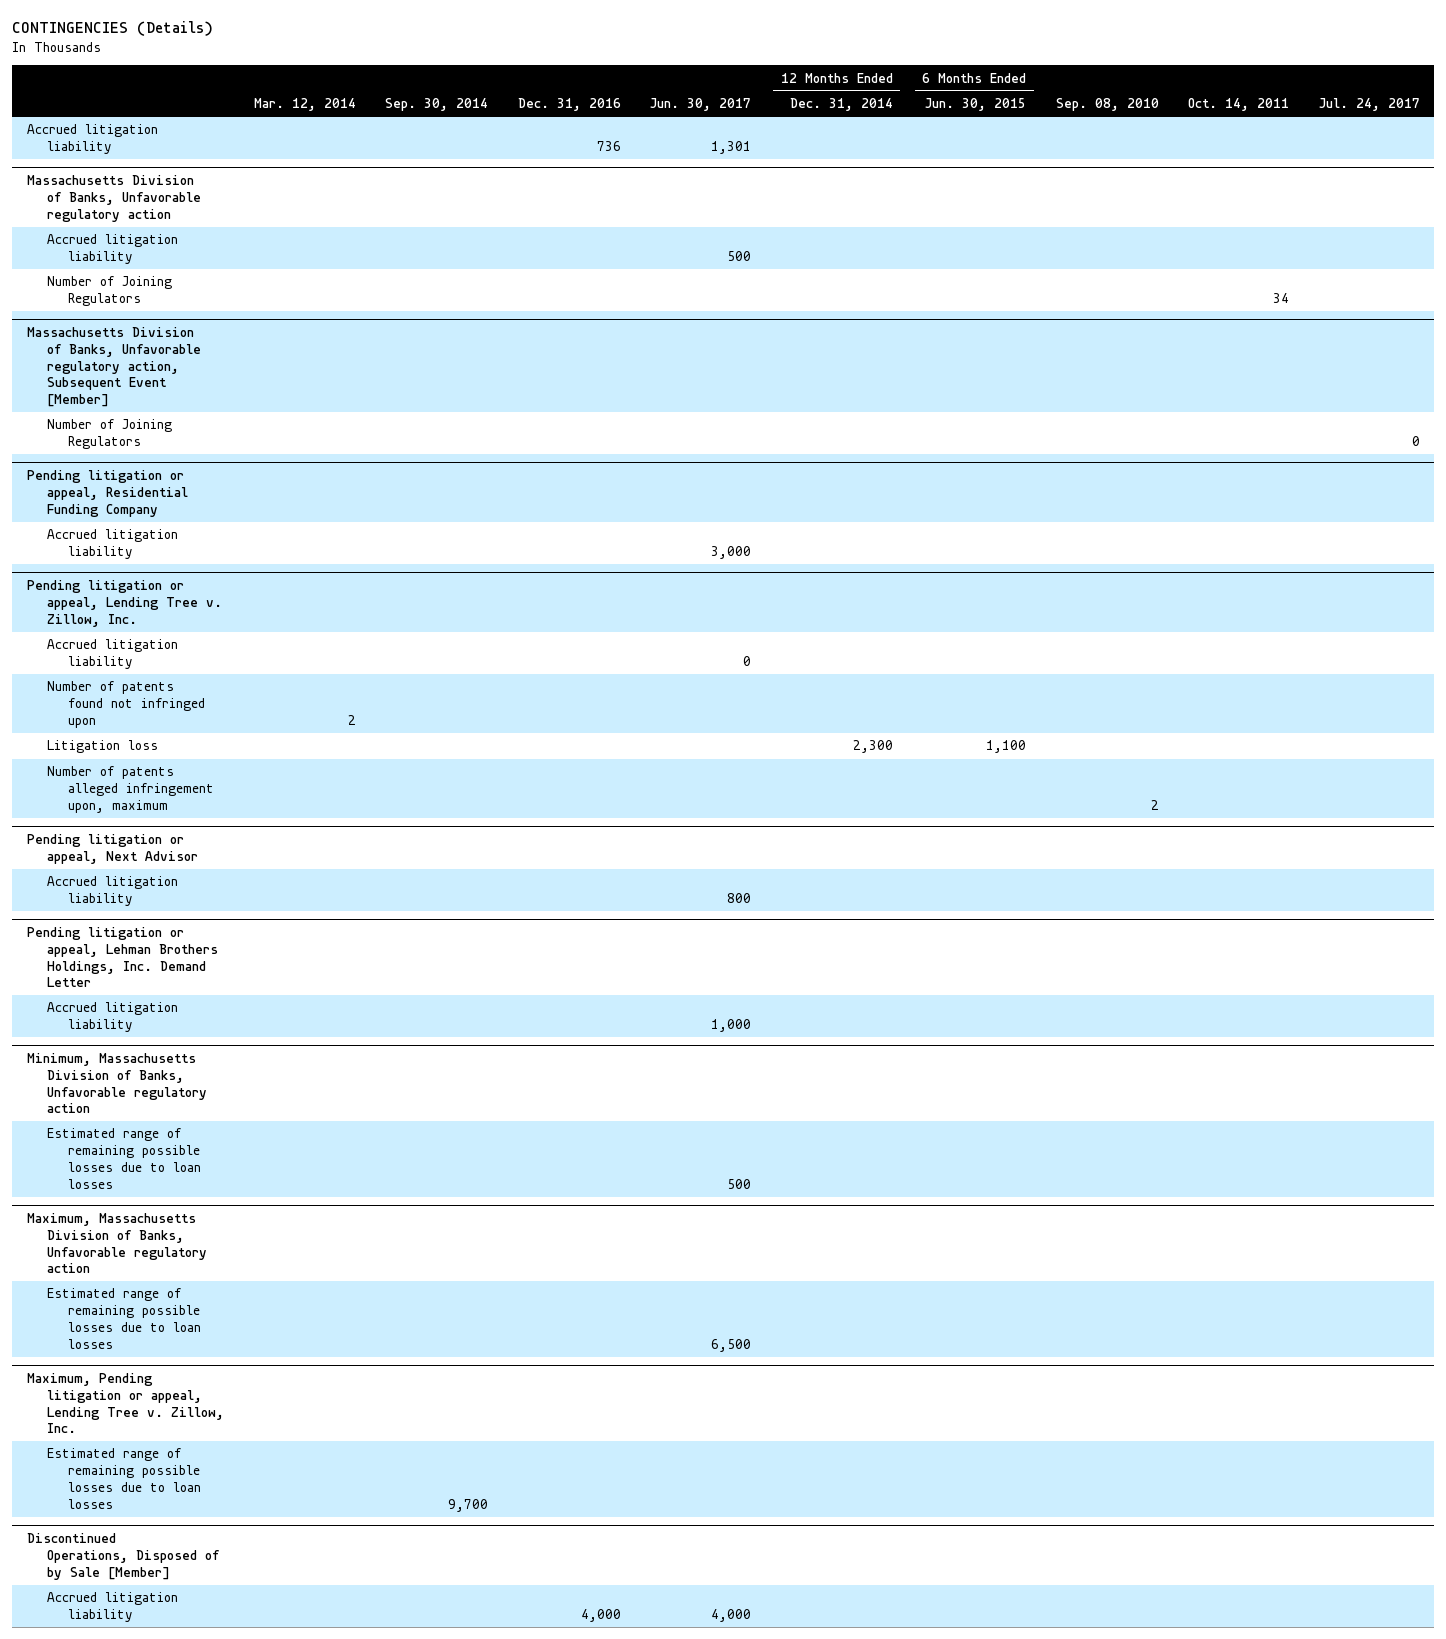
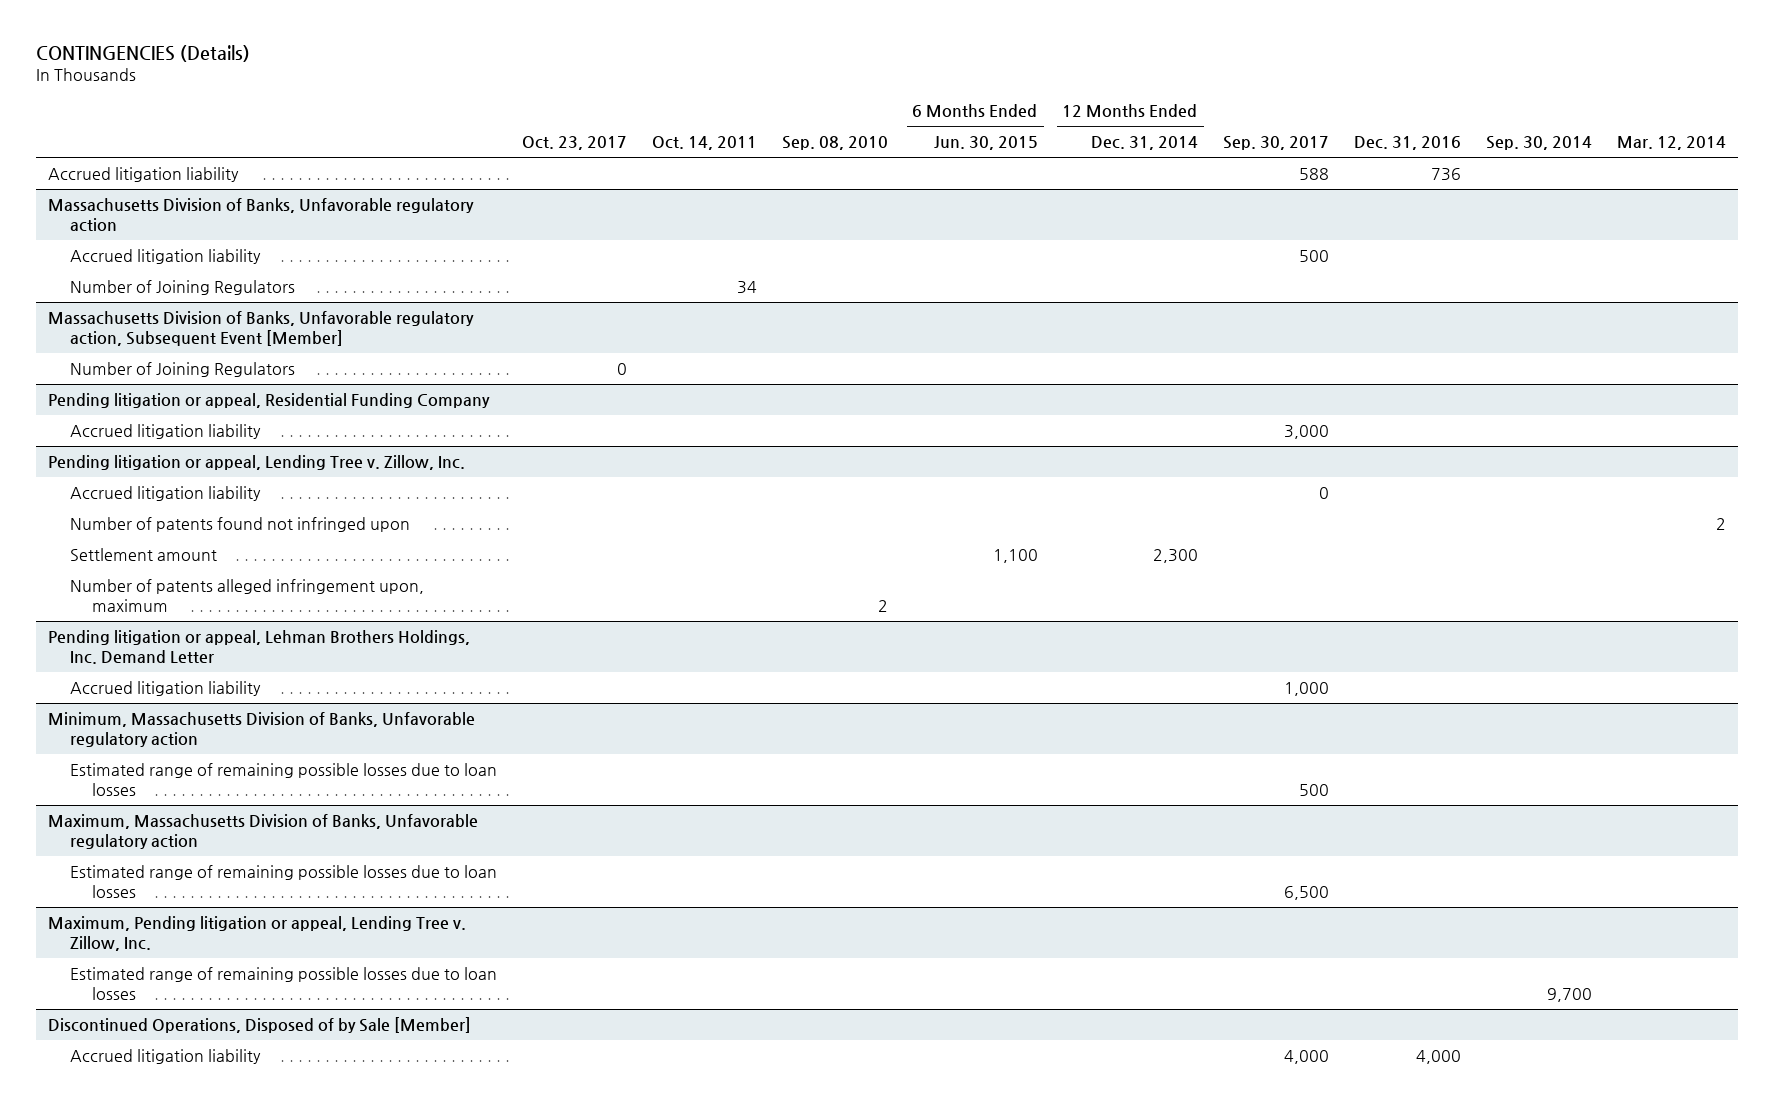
[650,98,752,112] Jun. 30, 2017 -> none
[1318,98,1420,112] Jul. 24, 2017 -> none
none -> [522,136,628,151] Oct. 23, 2017
none -> [1222,136,1329,151] Sep. 30, 2017
[47,740,159,754] Litigation loss -> [70,547,218,561] Settlement amount
[26,833,199,864] Pending litigation or appeal, Next Advisor -> none
[47,876,179,907] Accrued litigation liability -> none

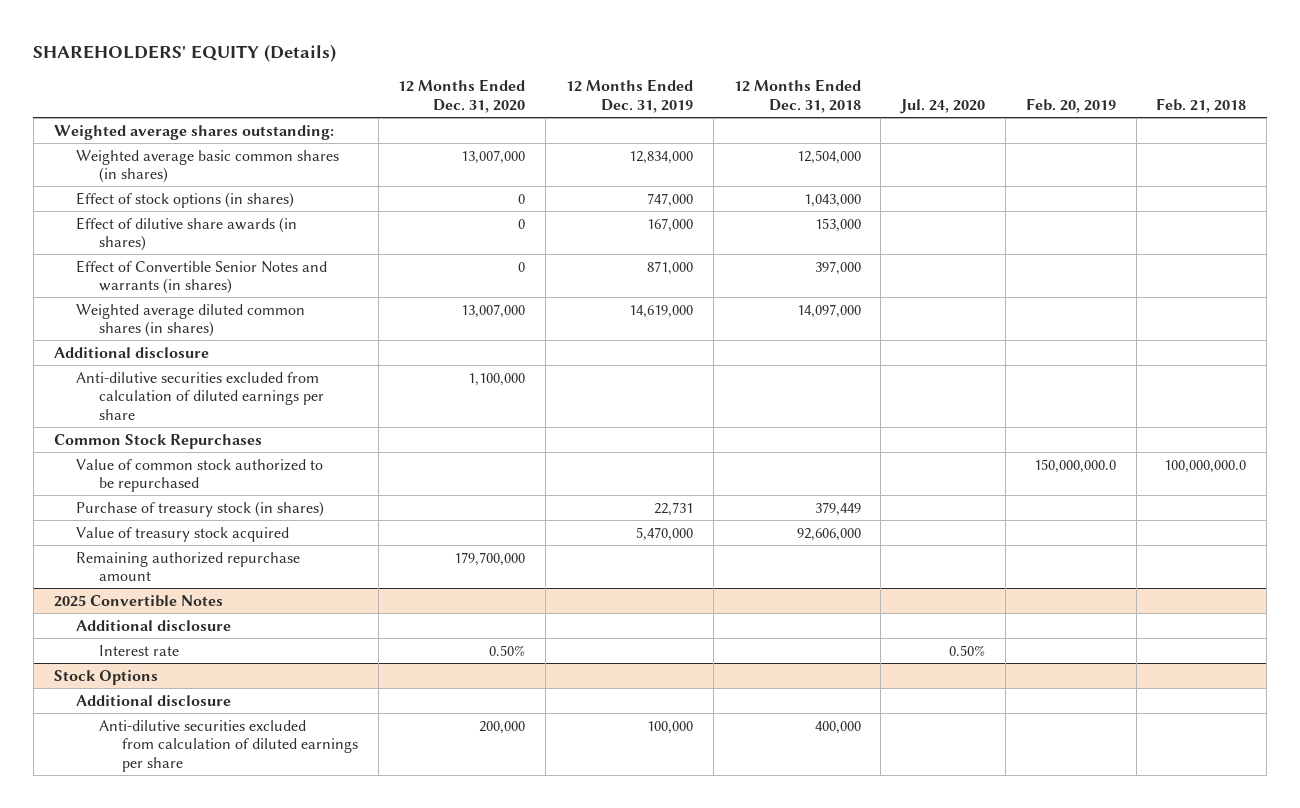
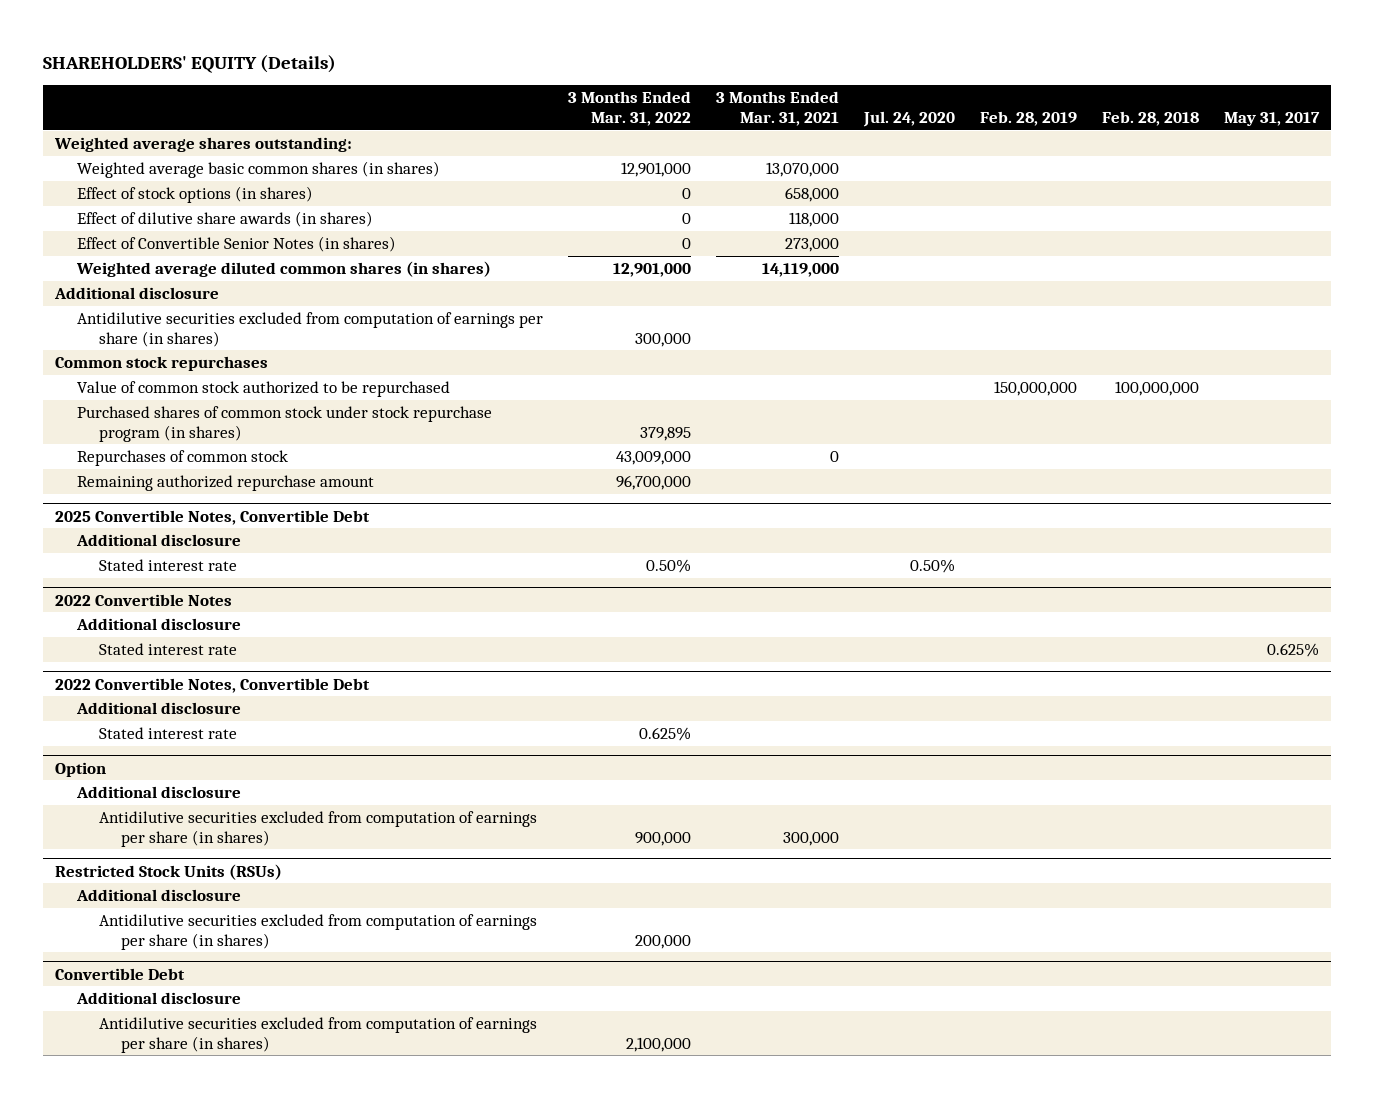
[398,79,526,114] 12 Months Ended Dec. 31, 2020 -> none
[566,79,694,114] 12 Months Ended Dec. 31, 2019 -> none
[733,79,861,114] 12 Months Ended Dec. 31, 2018 -> none
[1025,98,1116,114] Feb. 20, 2019 -> none
[1156,98,1247,114] Feb. 21, 2018 -> none
none -> [567,91,691,127] 3 Months Ended Mar. 31, 2022
none -> [715,91,839,127] 3 Months Ended Mar. 31, 2021
none -> [979,111,1077,127] Feb. 28, 2019
none -> [1101,111,1199,127] Feb. 28, 2018
none -> [1223,112,1320,127] May 31, 2017
[76,259,328,295] Effect of Convertible Senior Notes and warrants (in shares) -> [77,235,397,252] Effect of Convertible Senior Notes (in shares)
[76,371,325,420] Anti-dilutive securities excluded from calculation of diluted earnings per share -> [77,311,544,347] Antidilutive securities excluded from computation of earnings per share (in shares)
[53,433,262,449] Common Stock Repurchases -> [55,355,269,371] Common stock repurchases
[76,526,290,542] Value of treasury stock acquired -> none
[76,500,325,517] Purchase of treasury stock (in shares) -> [77,405,493,442] Purchased shares of common stock under stock repurchase program (in shares)
none -> [77,449,289,466] Repurchases of common stock
[53,594,223,607] 2025 Convertible Notes -> [55,509,371,525] 2025 Convertible Notes, Convertible Debt
[99,644,180,656] Interest rate -> [98,558,237,571] Stated interest rate
none -> [55,593,233,606] 2022 Convertible Notes
none -> [76,617,242,630] Additional disclosure
none -> [98,642,237,655] Stated interest rate
none -> [55,677,371,693] 2022 Convertible Notes, Convertible Debt
none -> [76,701,242,714] Additional disclosure
none -> [98,726,237,739] Stated interest rate
[53,669,158,685] Stock Options -> [55,761,107,777] Option
[99,719,358,772] Anti-dilutive securities excluded from calculation of diluted earnings per share -> [98,810,537,847] Antidilutive securities excluded from computation of earnings per share (in shares)
none -> [55,863,283,880] Restricted Stock Units (RSUs)
none -> [76,888,242,901] Additional disclosure
none -> [98,913,537,950] Antidilutive securities excluded from computation of earnings per share (in shares)
none -> [55,967,186,980] Convertible Debt
none -> [76,991,242,1004] Additional disclosure
none -> [98,1016,537,1053] Antidilutive securities excluded from computation of earnings per share (in shares)

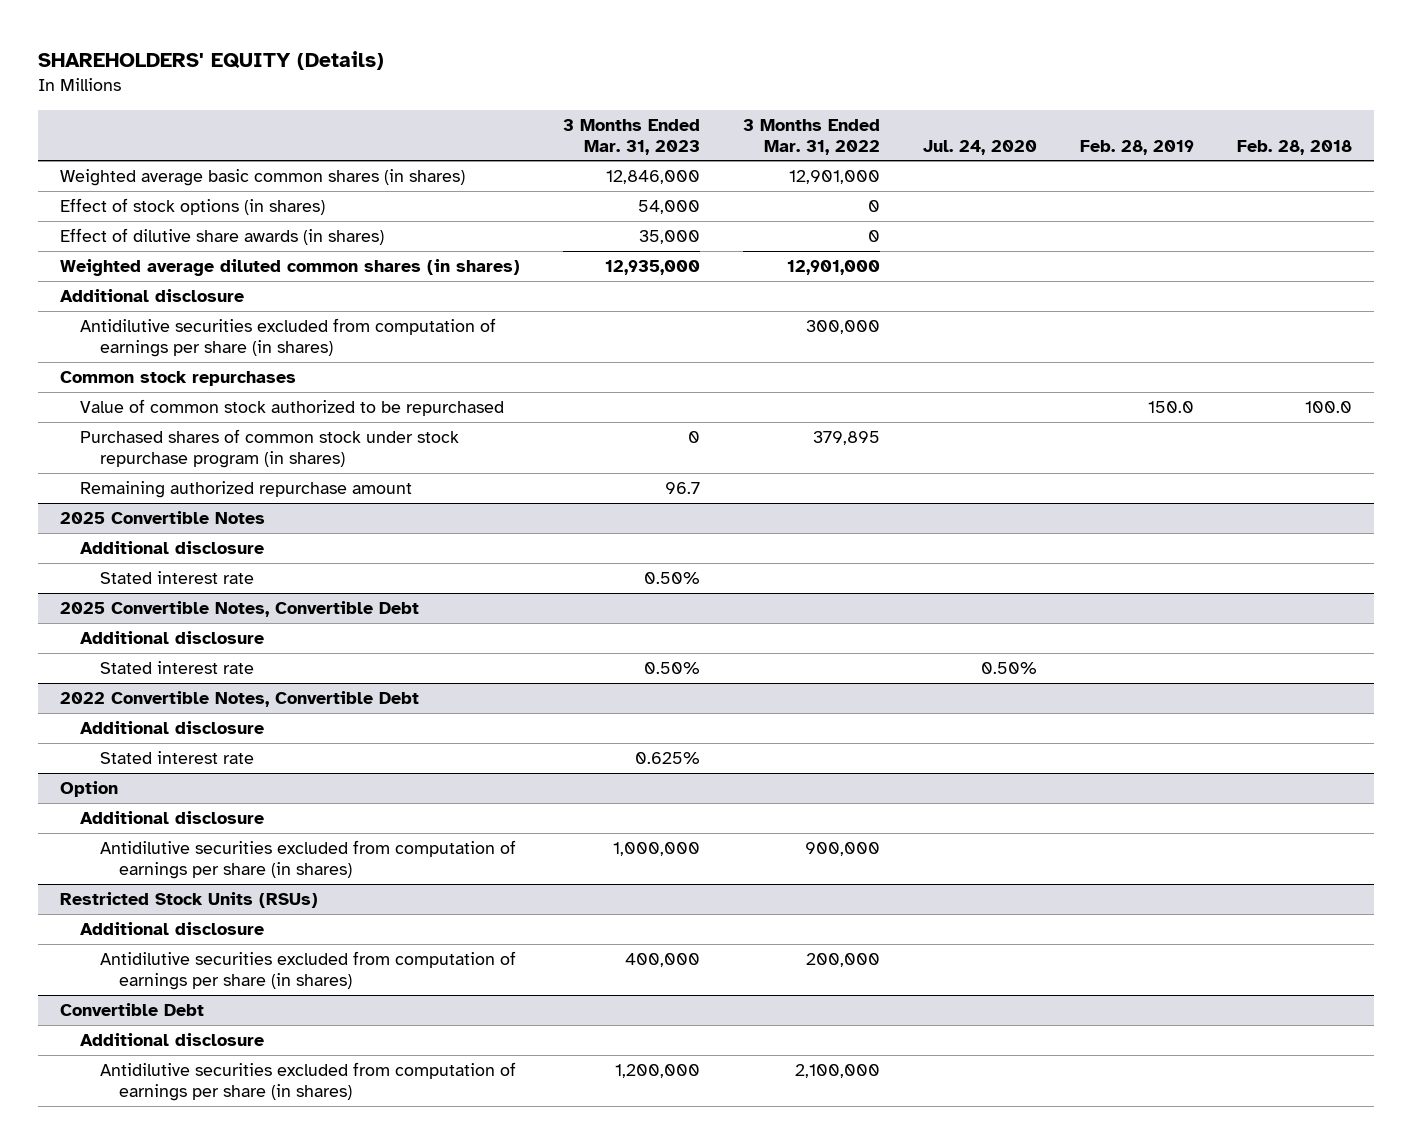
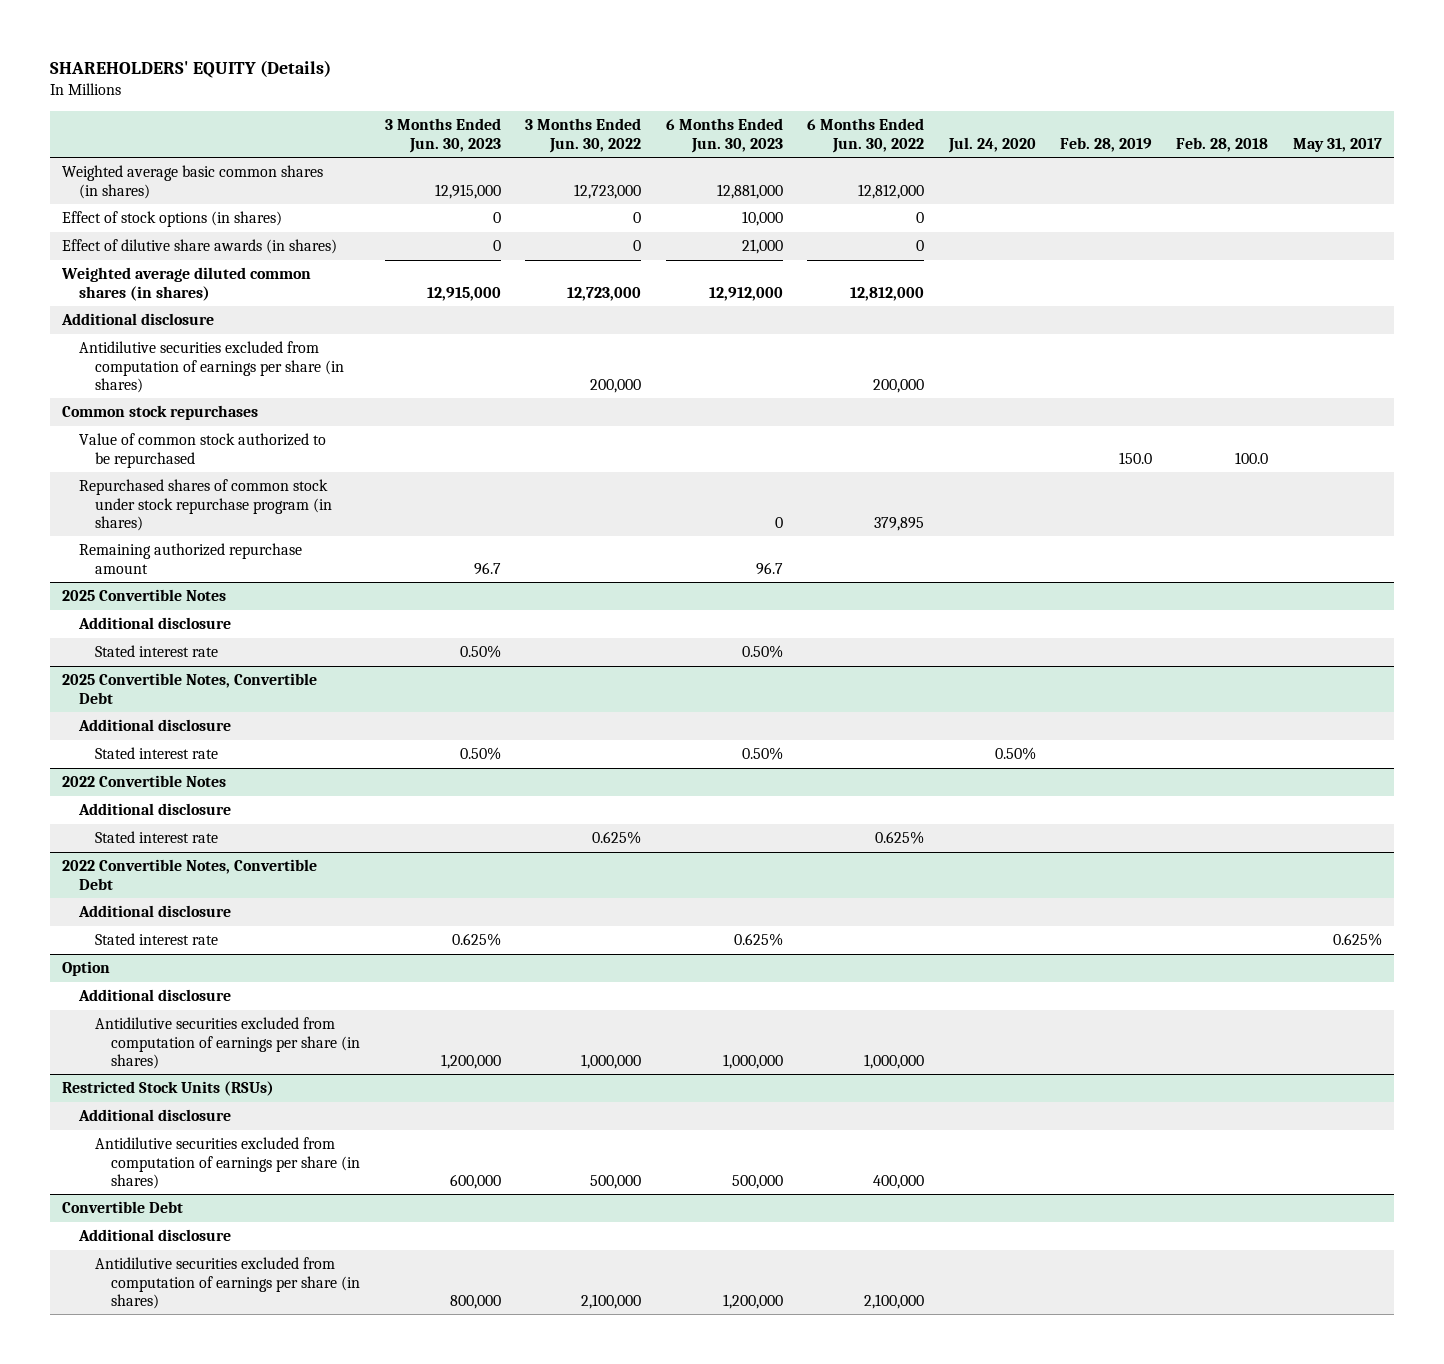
[562,118,700,155] 3 Months Ended Mar. 31, 2023 -> none
[743,118,881,155] 3 Months Ended Mar. 31, 2022 -> none
none -> [384,118,501,153] 3 Months Ended Jun. 30, 2023
none -> [525,118,642,153] 3 Months Ended Jun. 30, 2022
none -> [665,118,783,153] 6 Months Ended Jun. 30, 2023
none -> [807,118,925,153] 6 Months Ended Jun. 30, 2022
none -> [1292,137,1382,152] May 31, 2017
[79,429,459,469] Purchased shares of common stock under stock repurchase program (in shares) -> [78,479,333,531] Repurchased shares of common stock under stock repurchase program (in shares)
none -> [62,775,227,788] 2022 Convertible Notes
none -> [77,803,231,816] Additional disclosure
none -> [95,831,219,844] Stated interest rate

